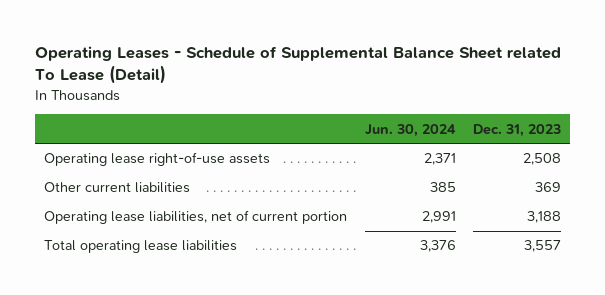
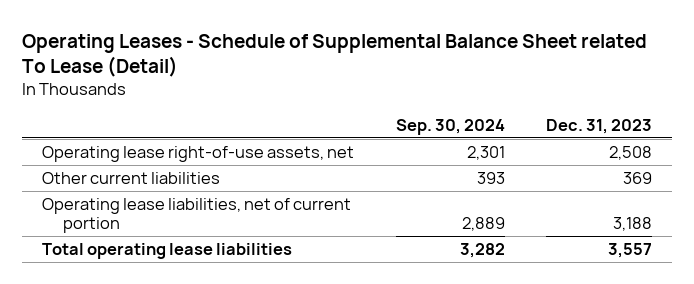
[364,123,456,137] Jun. 30, 2024 -> none
none -> [395,119,505,136] Sep. 30, 2024
[44,152,271,167] Operating lease right-of-use assets -> [42,145,355,162] Operating lease right-of-use assets, net

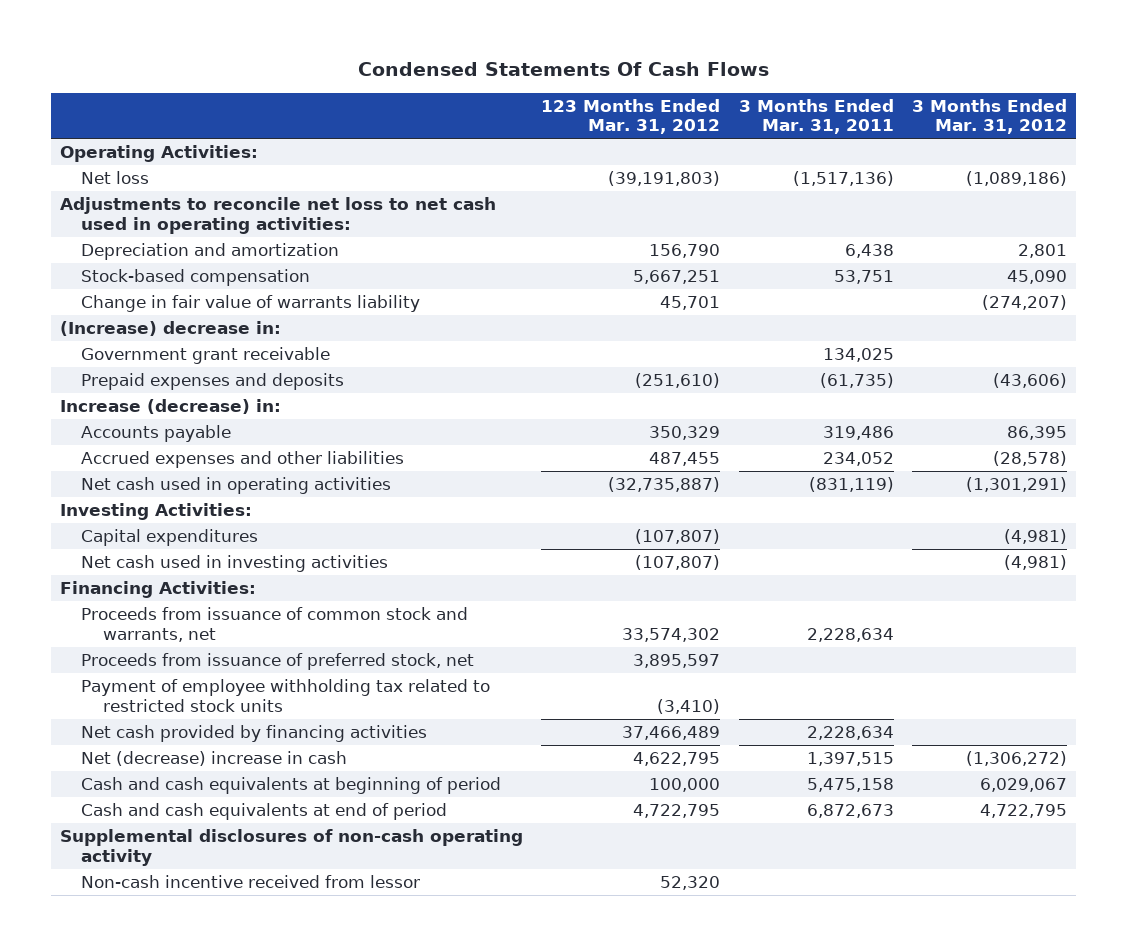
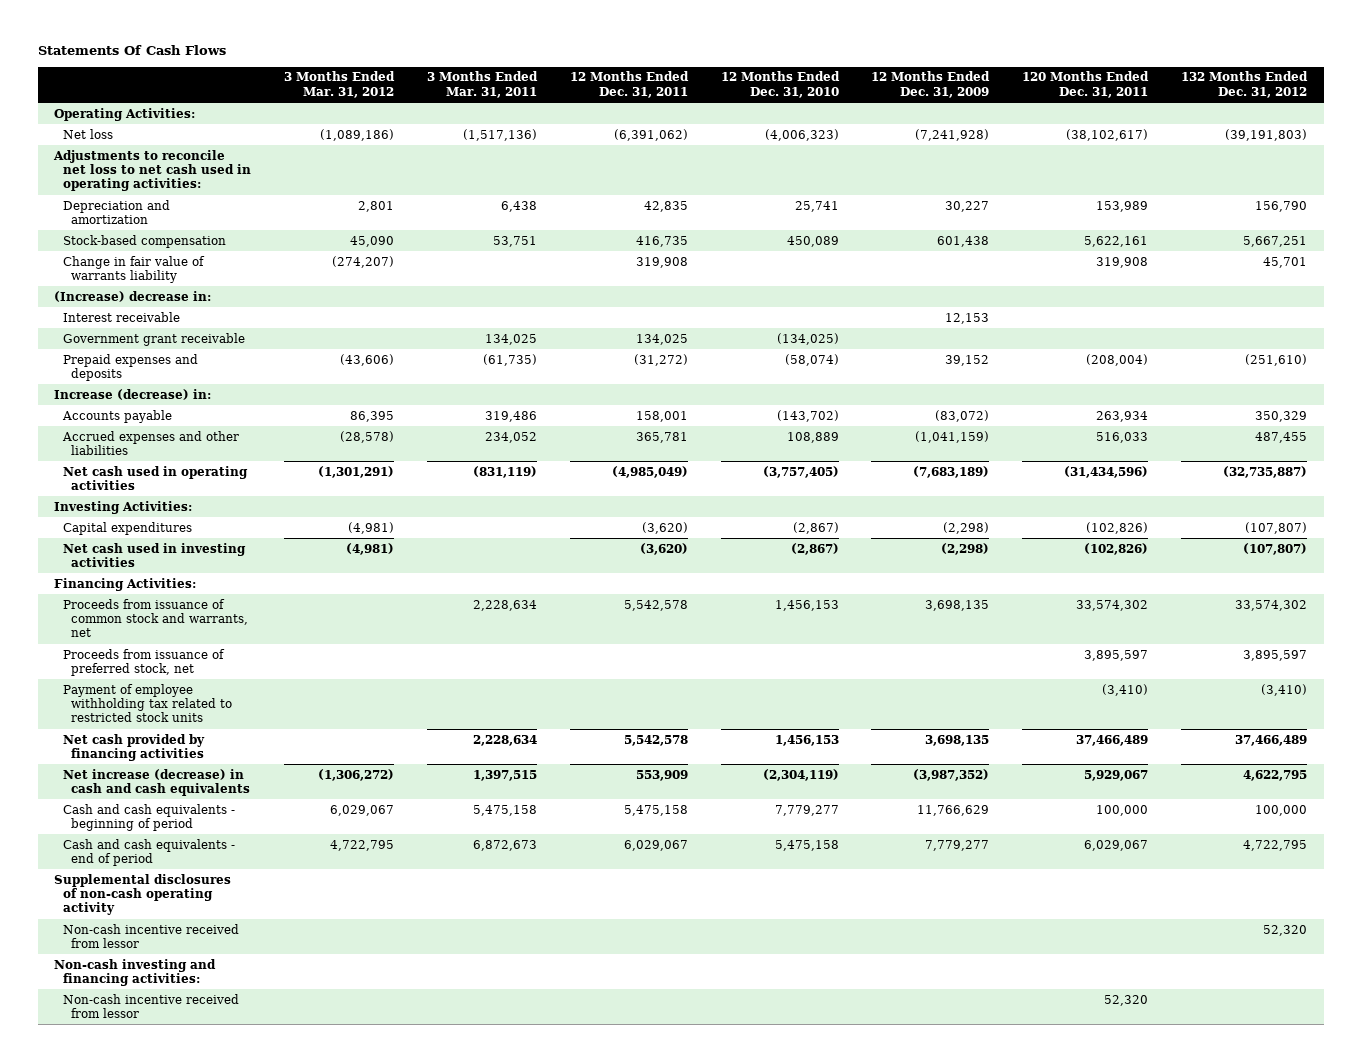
[357,62,769,77] Condensed Statements Of Cash Flows -> [37,45,226,56] Statements Of Cash Flows
[541,98,721,135] 123 Months Ended Mar. 31, 2012 -> none
none -> [569,71,689,98] 12 Months Ended Dec. 31, 2011
none -> [720,71,840,98] 12 Months Ended Dec. 31, 2010
none -> [871,71,991,98] 12 Months Ended Dec. 31, 2009
none -> [1022,71,1150,98] 120 Months Ended Dec. 31, 2011
none -> [1181,71,1309,98] 132 Months Ended Dec. 31, 2012
none -> [62,311,180,322] Interest receivable
[81,751,348,767] Net (decrease) increase in cash -> [62,768,251,796] Net increase (decrease) in cash and cash equivalents
[81,777,502,795] Cash and cash equivalents at beginning of period -> [62,803,235,831] Cash and cash equivalents - beginning of period
[81,803,448,821] Cash and cash equivalents at end of period -> [62,838,235,866] Cash and cash equivalents - end of period
none -> [54,958,217,986] Non-cash investing and financing activities:
none -> [62,993,239,1018] Non-cash incentive received from lessor

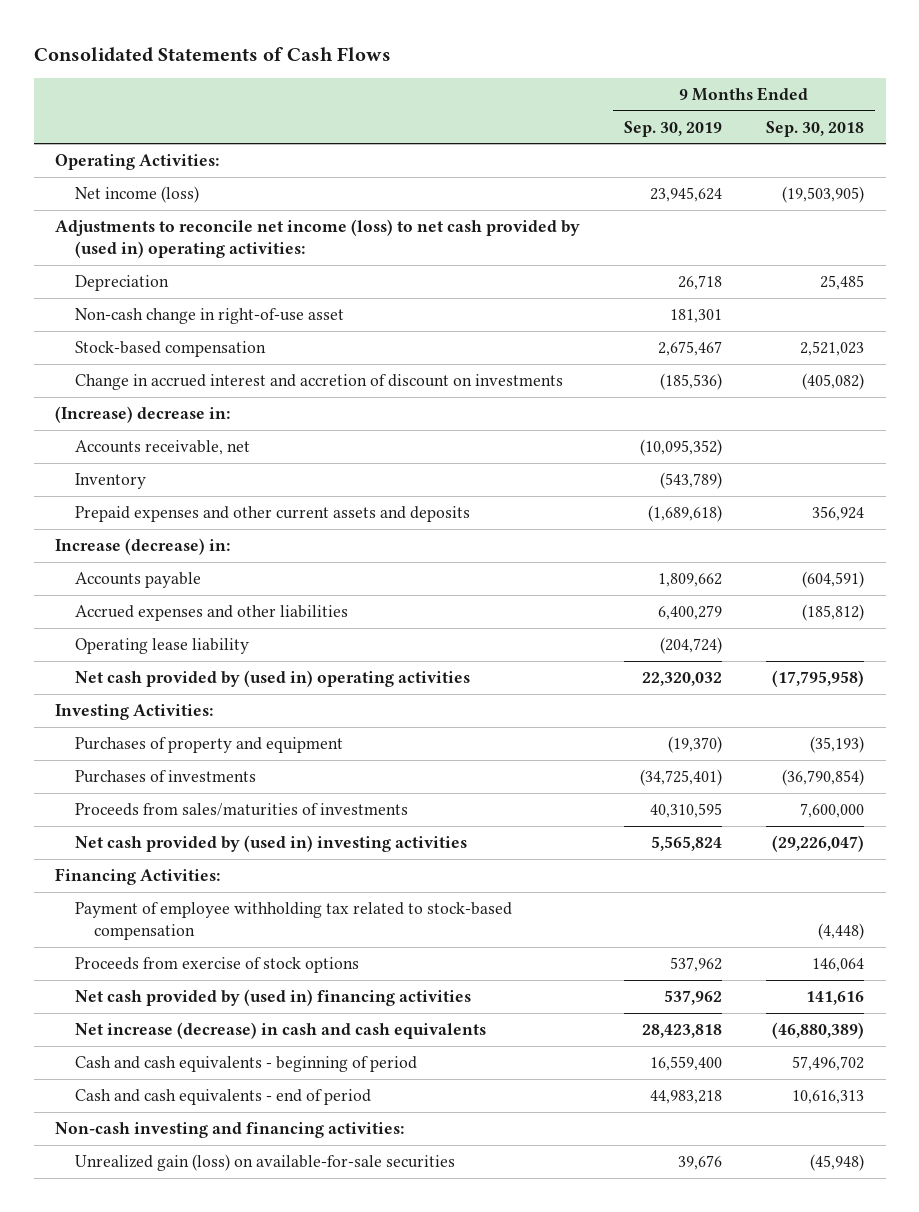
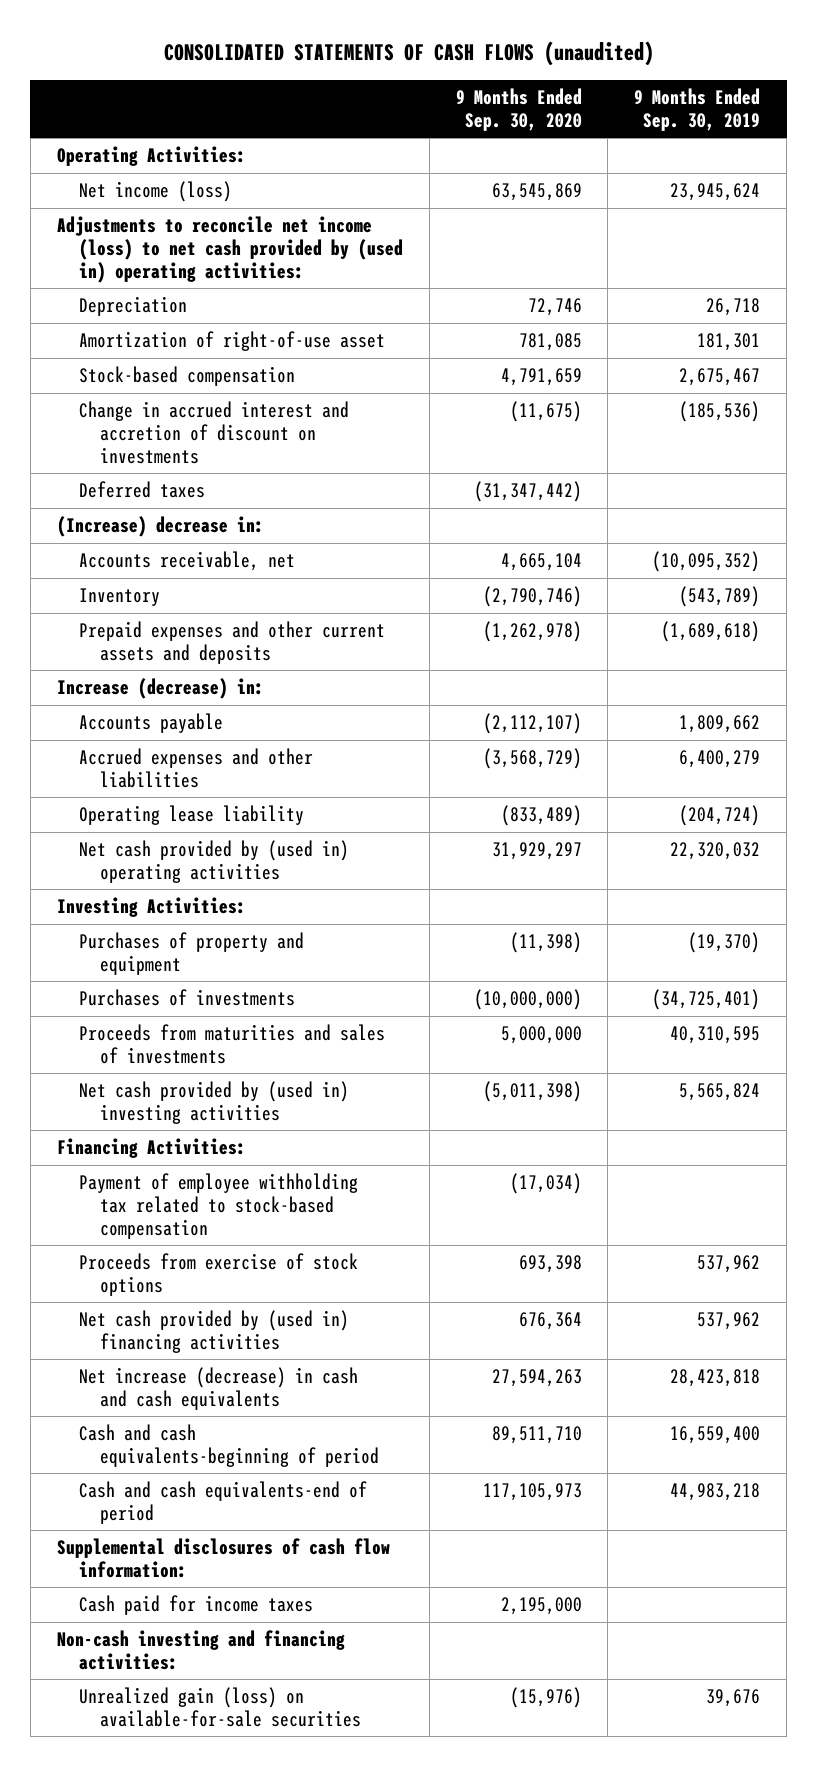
[33,46,391,62] Consolidated Statements of Cash Flows -> [163,41,654,67] CONSOLIDATED STATEMENTS OF CASH FLOWS (unaudited)
[765,120,864,137] Sep. 30, 2018 -> none
none -> [455,87,582,131] 9 Months Ended Sep. 30, 2020
[74,307,344,324] Non-cash change in right-of-use asset -> [78,331,385,352] Amortization of right-of-use asset
none -> [78,481,205,499] Deferred taxes
[74,802,408,816] Proceeds from sales/maturities of investments -> [78,1024,385,1064] Proceeds from maturities and sales of investments
[74,1055,417,1072] Cash and cash equivalents - beginning of period -> [78,1424,380,1467] Cash and cash equivalents-beginning of period
[74,1088,371,1105] Cash and cash equivalents - end of period -> [78,1481,367,1524] Cash and cash equivalents-end of period
none -> [56,1538,390,1578] Supplemental disclosures of cash flow information:
none -> [78,1595,313,1616] Cash paid for income taxes

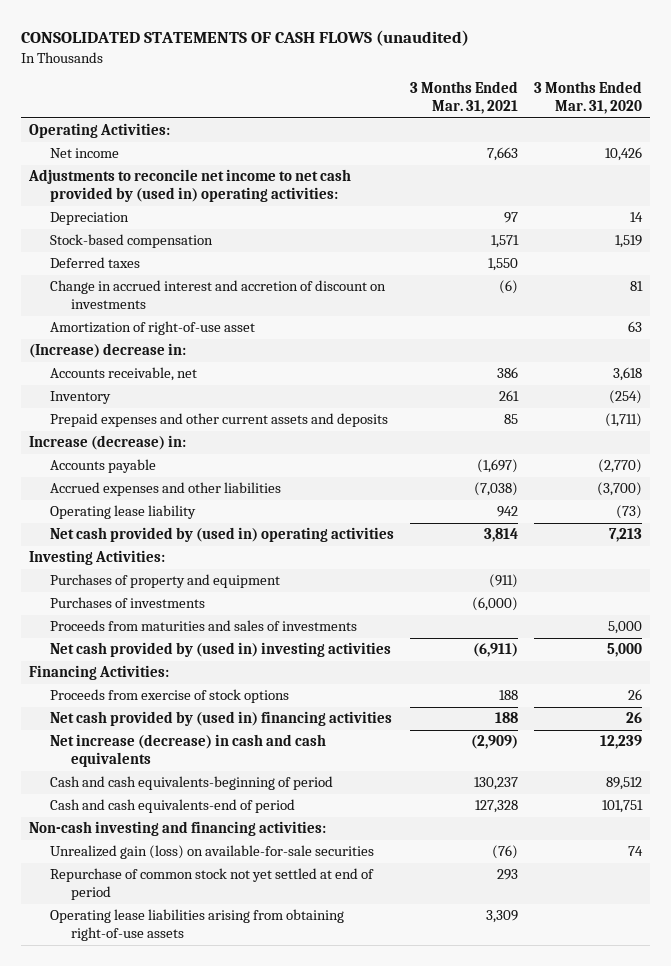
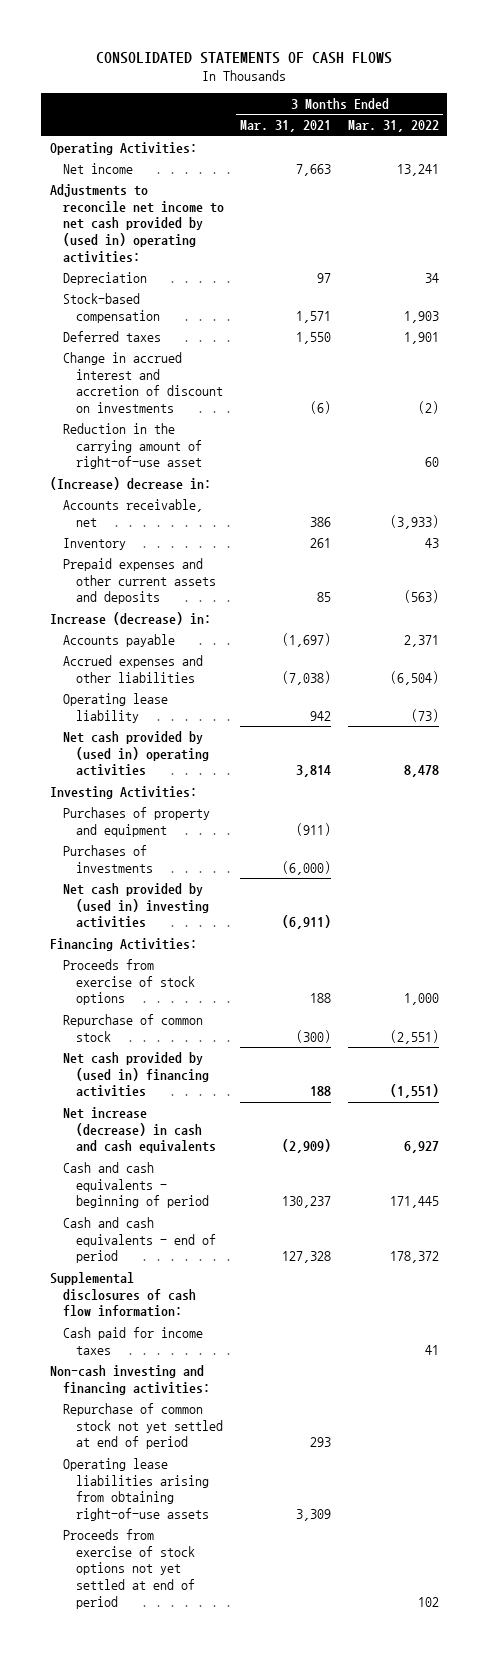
[21,30,470,47] CONSOLIDATED STATEMENTS OF CASH FLOWS (unaudited) -> [96,52,393,65] CONSOLIDATED STATEMENTS OF CASH FLOWS
[534,80,643,115] 3 Months Ended Mar. 31, 2020 -> none
none -> [347,120,439,133] Mar. 31, 2022
[50,321,256,336] Amortization of right-of-use asset -> [62,422,202,470] Reduction in the carrying amount of right-of-use asset
[50,620,358,632] Proceeds from maturities and sales of investments -> none
none -> [62,1013,203,1042] Repurchase of common stock
[50,776,334,791] Cash and cash equivalents-beginning of period -> [62,1161,209,1209] Cash and cash equivalents - beginning of period
[50,799,296,814] Cash and cash equivalents-end of period -> [62,1216,216,1264] Cash and cash equivalents - end of period
none -> [49,1271,196,1318] Supplemental disclosures of cash flow information:
none -> [62,1326,203,1355] Cash paid for income taxes
[50,845,375,860] Unrealized gain (loss) on available-for-sale securities -> none
none -> [62,1528,195,1609] Proceeds from exercise of stock options not yet settled at end of period

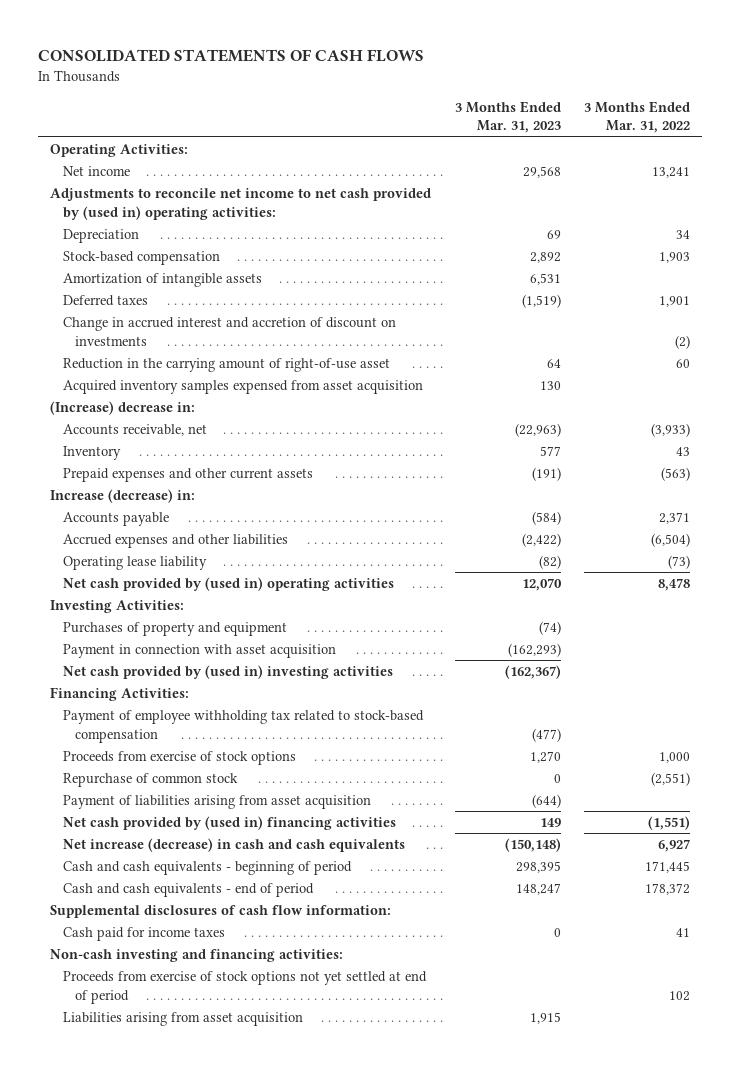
[240,120,332,133] Mar. 31, 2021 -> none
none -> [454,100,561,134] 3 Months Ended Mar. 31, 2023
none -> [62,272,262,287] Amortization of intangible assets
none -> [62,379,423,394] Acquired inventory samples expensed from asset acquisition
[62,557,216,605] Prepaid expenses and other current assets and deposits -> [62,467,313,482] Prepaid expenses and other current assets
[62,844,153,873] Purchases of investments -> none
none -> [62,643,336,658] Payment in connection with asset acquisition
none -> [62,709,424,743] Payment of employee withholding tax related to stock-based compensation
none -> [62,794,371,809] Payment of liabilities arising from asset acquisition
[62,1402,223,1450] Repurchase of common stock not yet settled at end of period -> none
[62,1457,209,1522] Operating lease liabilities arising from obtaining right-of-use assets -> none
none -> [62,1011,303,1026] Liabilities arising from asset acquisition

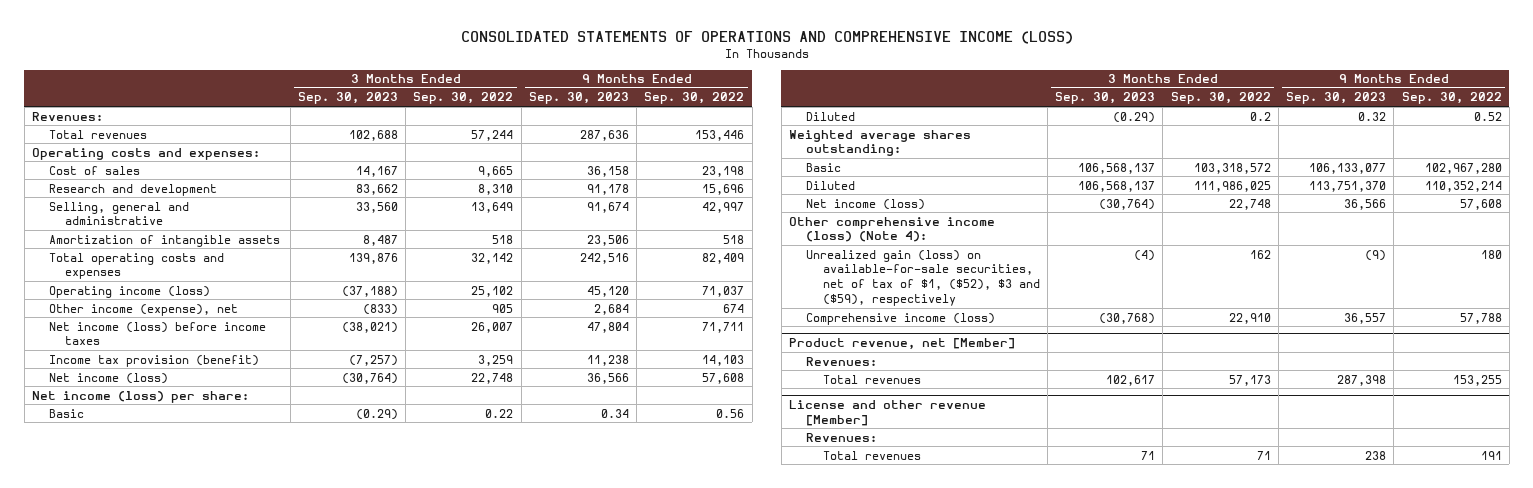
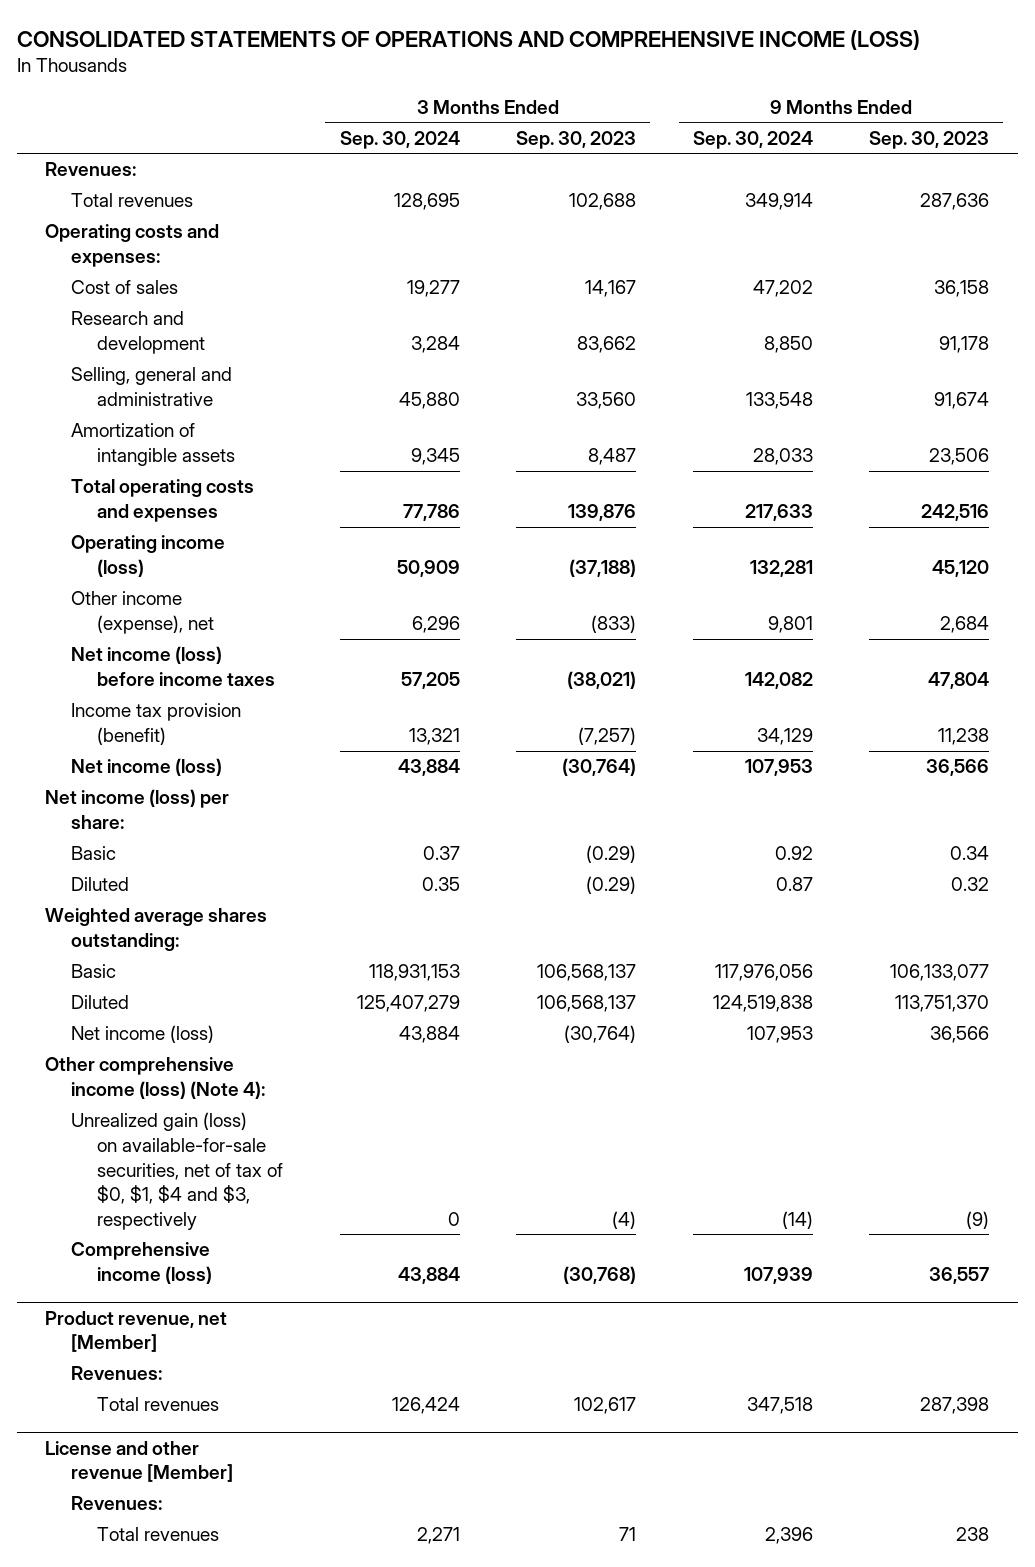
[413,92,514,105] Sep. 30, 2022 -> none
[644,92,745,105] Sep. 30, 2022 -> none
none -> [339,130,460,149] Sep. 30, 2024
none -> [692,130,813,149] Sep. 30, 2024
[805,249,1040,307] Unrealized gain (loss) on available-for-sale securities, net of tax of $1, ($52), $3 and ($59), respectively -> [71,1112,283,1230] Unrealized gain (loss) on available-for-sale securities, net of tax of $0, $1, $4 and $3, respectively

